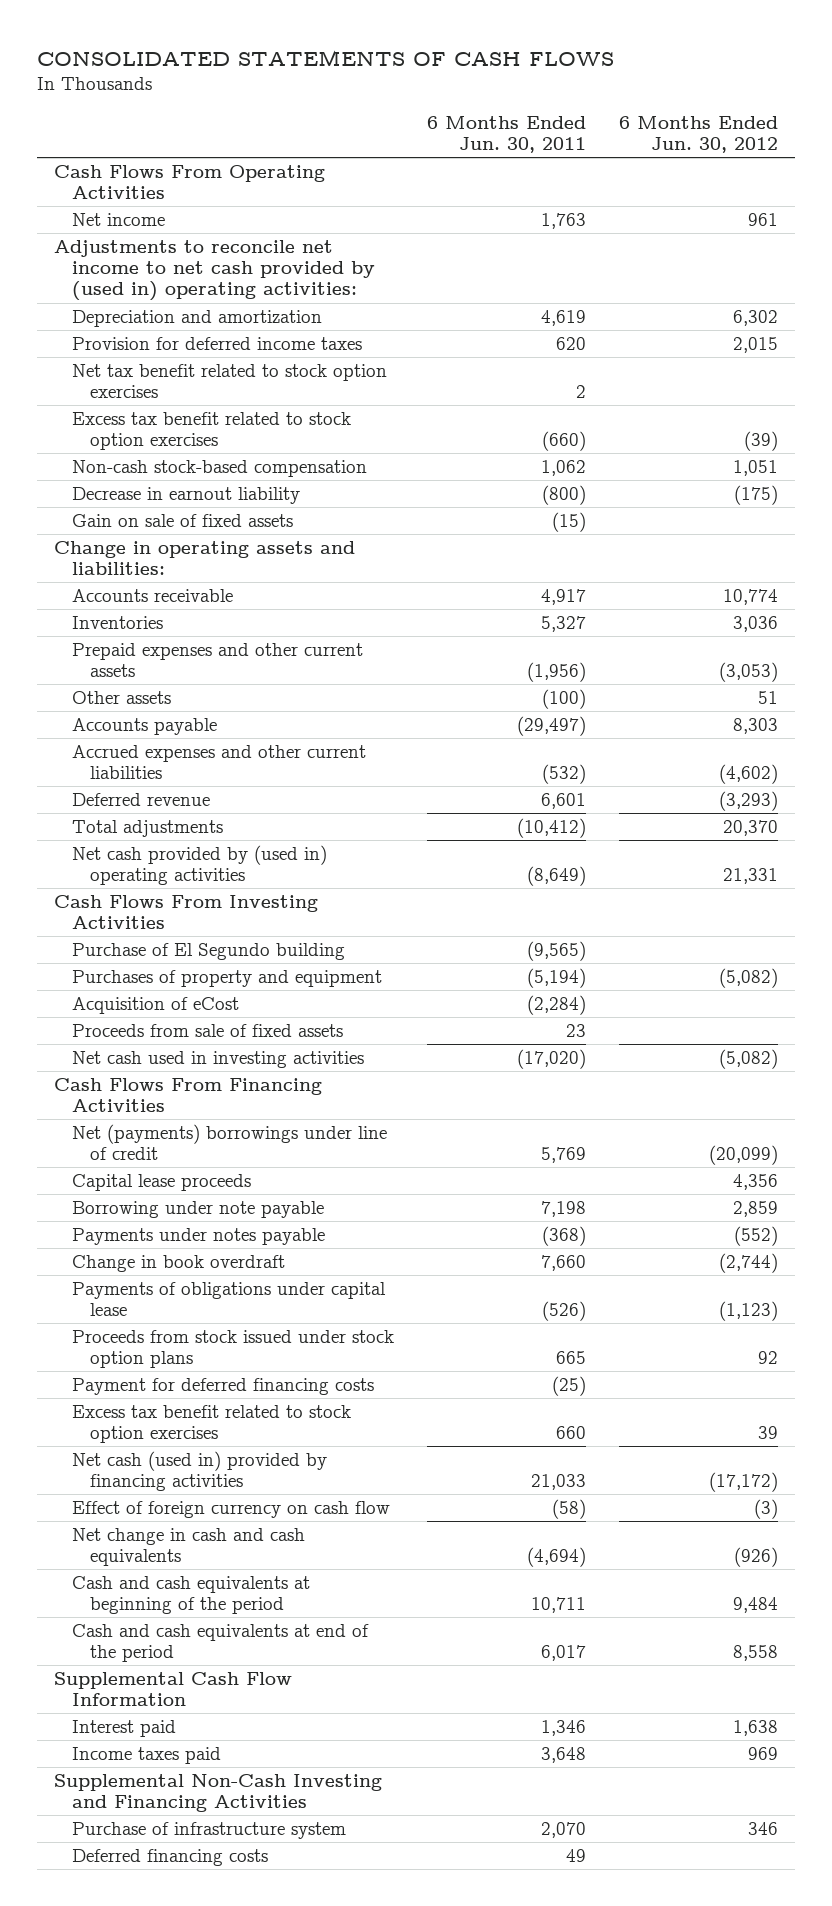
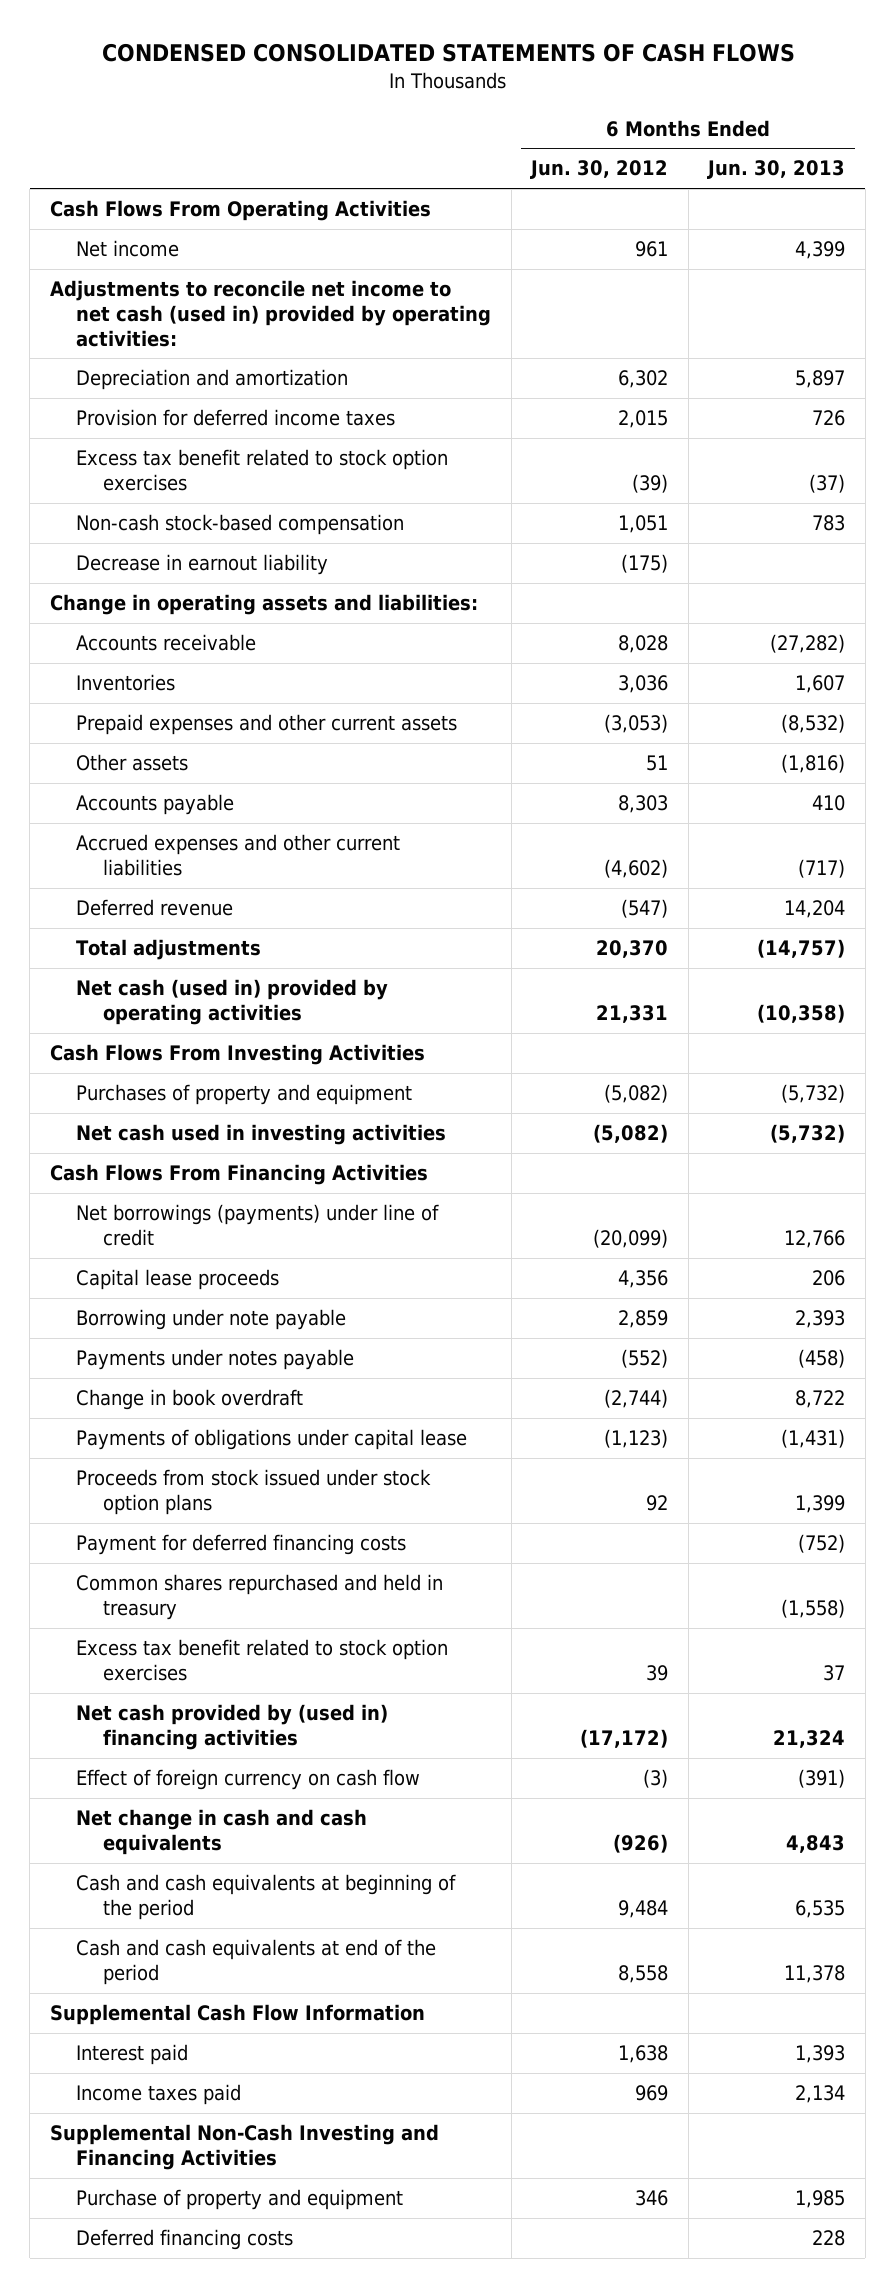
[36,49,614,66] CONSOLIDATED STATEMENTS OF CASH FLOWS -> [101,43,795,63] CONDENSED CONSOLIDATED STATEMENTS OF CASH FLOWS
[427,115,587,153] 6 Months Ended Jun. 30, 2011 -> none
none -> [707,160,846,180] Jun. 30, 2013
[53,239,375,302] Adjustments to reconcile net income to net cash provided by (used in) operating activities: -> [49,280,492,347] Adjustments to reconcile net income to net cash (used in) provided by operating activities:
[71,363,387,399] Net tax benefit related to stock option exercises -> none
[71,513,293,527] Gain on sale of fixed assets -> none
[723,588,779,605] 10,774 -> [618,635,669,654] 8,028
[719,790,779,811] (3,293) -> [621,899,669,919] (547)
[71,844,327,886] Net cash provided by (used in) operating activities -> [76,979,389,1026] Net cash (used in) provided by operating activities
[71,942,345,960] Purchase of El Segundo building -> none
[71,996,239,1014] Acquisition of eCost -> none
[71,1023,343,1037] Proceeds from sale of fixed assets -> none
[71,1123,387,1161] Net (payments) borrowings under line of credit -> [76,1204,440,1247] Net borrowings (payments) under line of credit
none -> [76,1574,444,1621] Common shares repurchased and held in treasury
[71,1450,327,1492] Net cash (used in) provided by financing activities -> [76,1704,389,1751] Net cash provided by (used in) financing activities
[71,1821,346,1839] Purchase of infrastructure system -> [76,2189,404,2211] Purchase of property and equipment

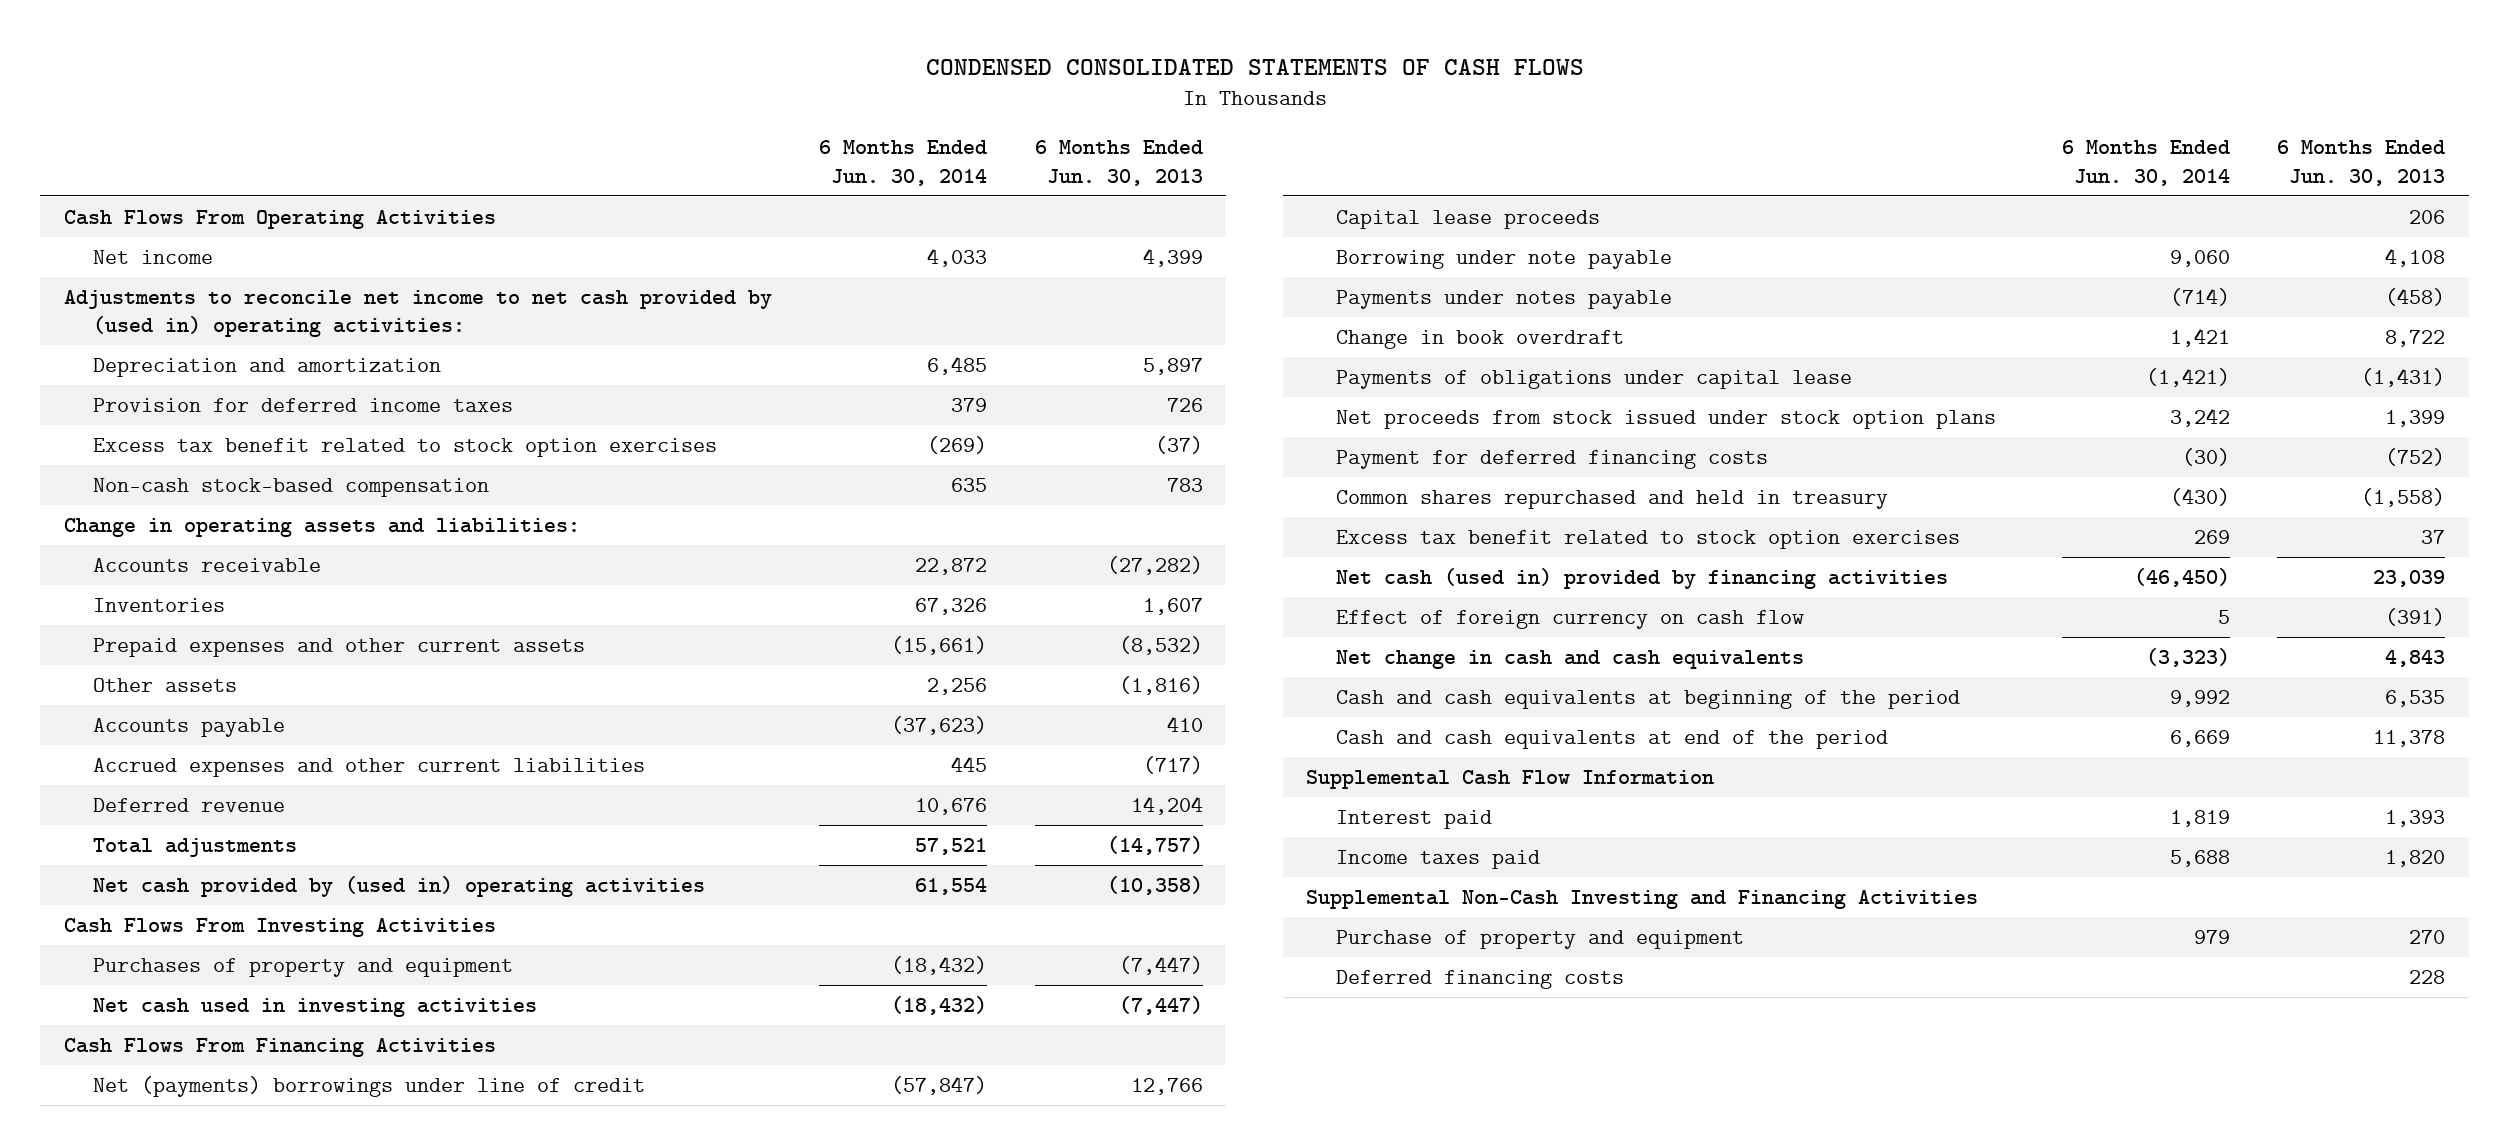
[530,160,669,180] Jun. 30, 2012 -> none
none -> [819,140,988,186] 6 Months Ended Jun. 30, 2014
[49,280,492,347] Adjustments to reconcile net income to net cash (used in) provided by operating activities: -> [63,289,772,338] Adjustments to reconcile net income to net cash provided by (used in) operating activities:
[76,554,329,576] Decrease in earnout liability -> none
[76,979,389,1026] Net cash (used in) provided by operating activities -> [93,875,706,897] Net cash provided by (used in) operating activities
[781,1084,846,1104] (5,732) -> [1118,955,1203,975] (7,447)
[770,1124,846,1144] (5,732) -> [1118,995,1203,1015] (7,447)
[76,1204,440,1247] Net borrowings (payments) under line of credit -> [93,1075,646,1097] Net (payments) borrowings under line of credit
[795,1310,846,1329] 2,393 -> [2385,247,2446,267] 4,108
[76,1469,432,1516] Proceeds from stock issued under stock option plans -> [1336,409,1997,429] Net proceeds from stock issued under stock option plans
[76,1704,389,1751] Net cash provided by (used in) financing activities -> [1336,567,1949,589] Net cash (used in) provided by financing activities
[773,1730,846,1749] 21,324 -> [2373,569,2446,587] 23,039
[795,2085,846,2104] 2,134 -> [2385,849,2446,867] 1,820
[795,2190,846,2209] 1,985 -> [2409,929,2446,944] 270

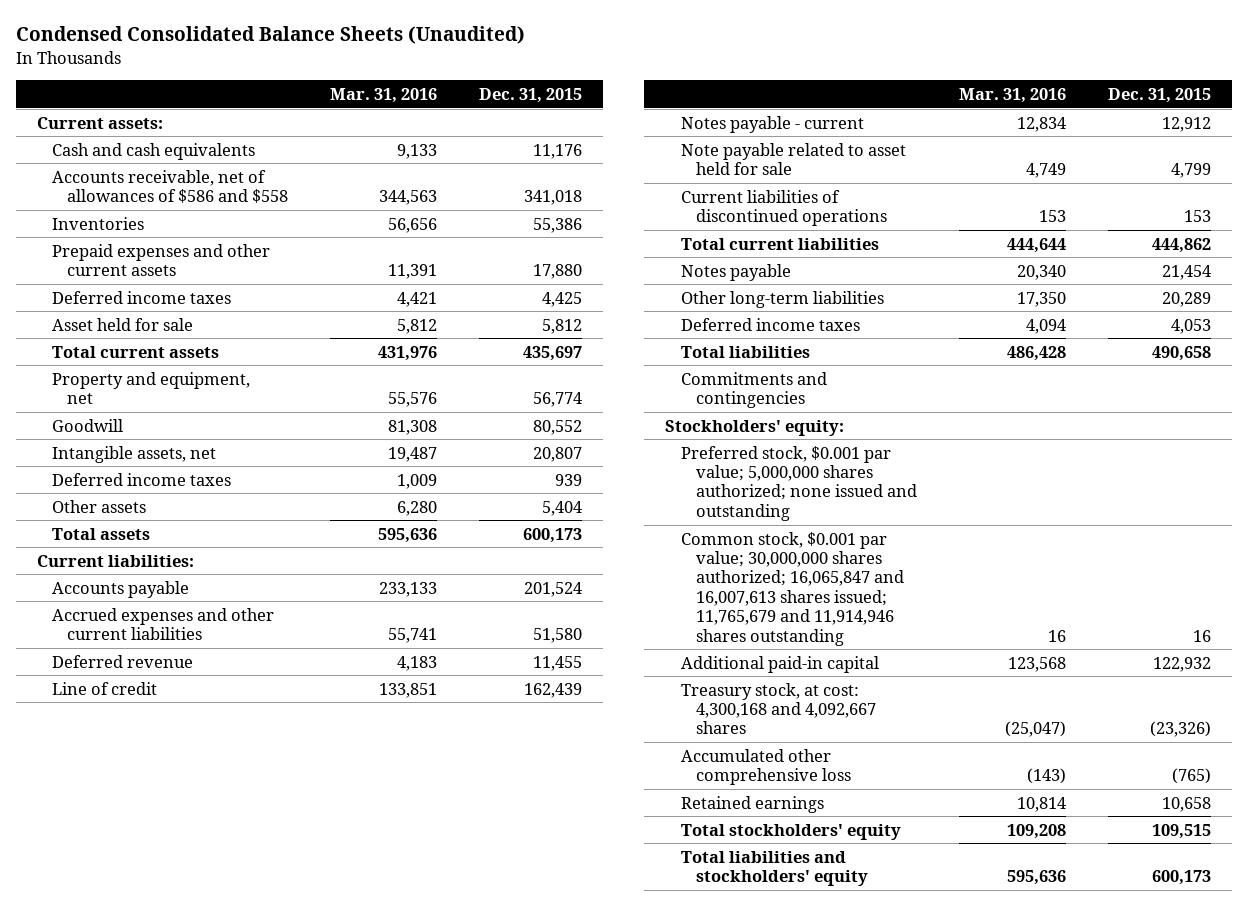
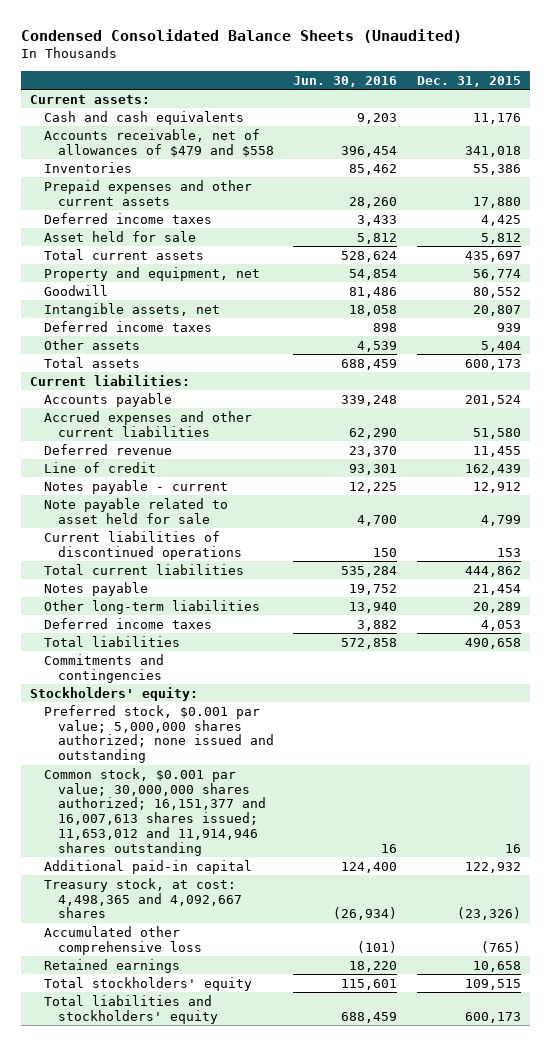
[330,88,438,104] Mar. 31, 2016 -> none
none -> [293,75,398,87] Jun. 30, 2016
[51,169,289,204] Accounts receivable, net of allowances of $586 and $558 -> [44,128,275,157] Accounts receivable, net of allowances of $479 and $558
[680,531,904,646] Common stock, $0.001 par value; 30,000,000 shares authorized; 16,065,847 and 16,007,613 shares issued; 11,765,679 and 11,914,946 shares outstanding -> [44,767,267,856] Common stock, $0.001 par value; 30,000,000 shares authorized; 16,151,377 and 16,007,613 shares issued; 11,653,012 and 11,914,946 shares outstanding
[680,682,876,735] Treasury stock, at cost: 4,300,168 and 4,092,667 shares -> [44,877,243,919] Treasury stock, at cost: 4,498,365 and 4,092,667 shares

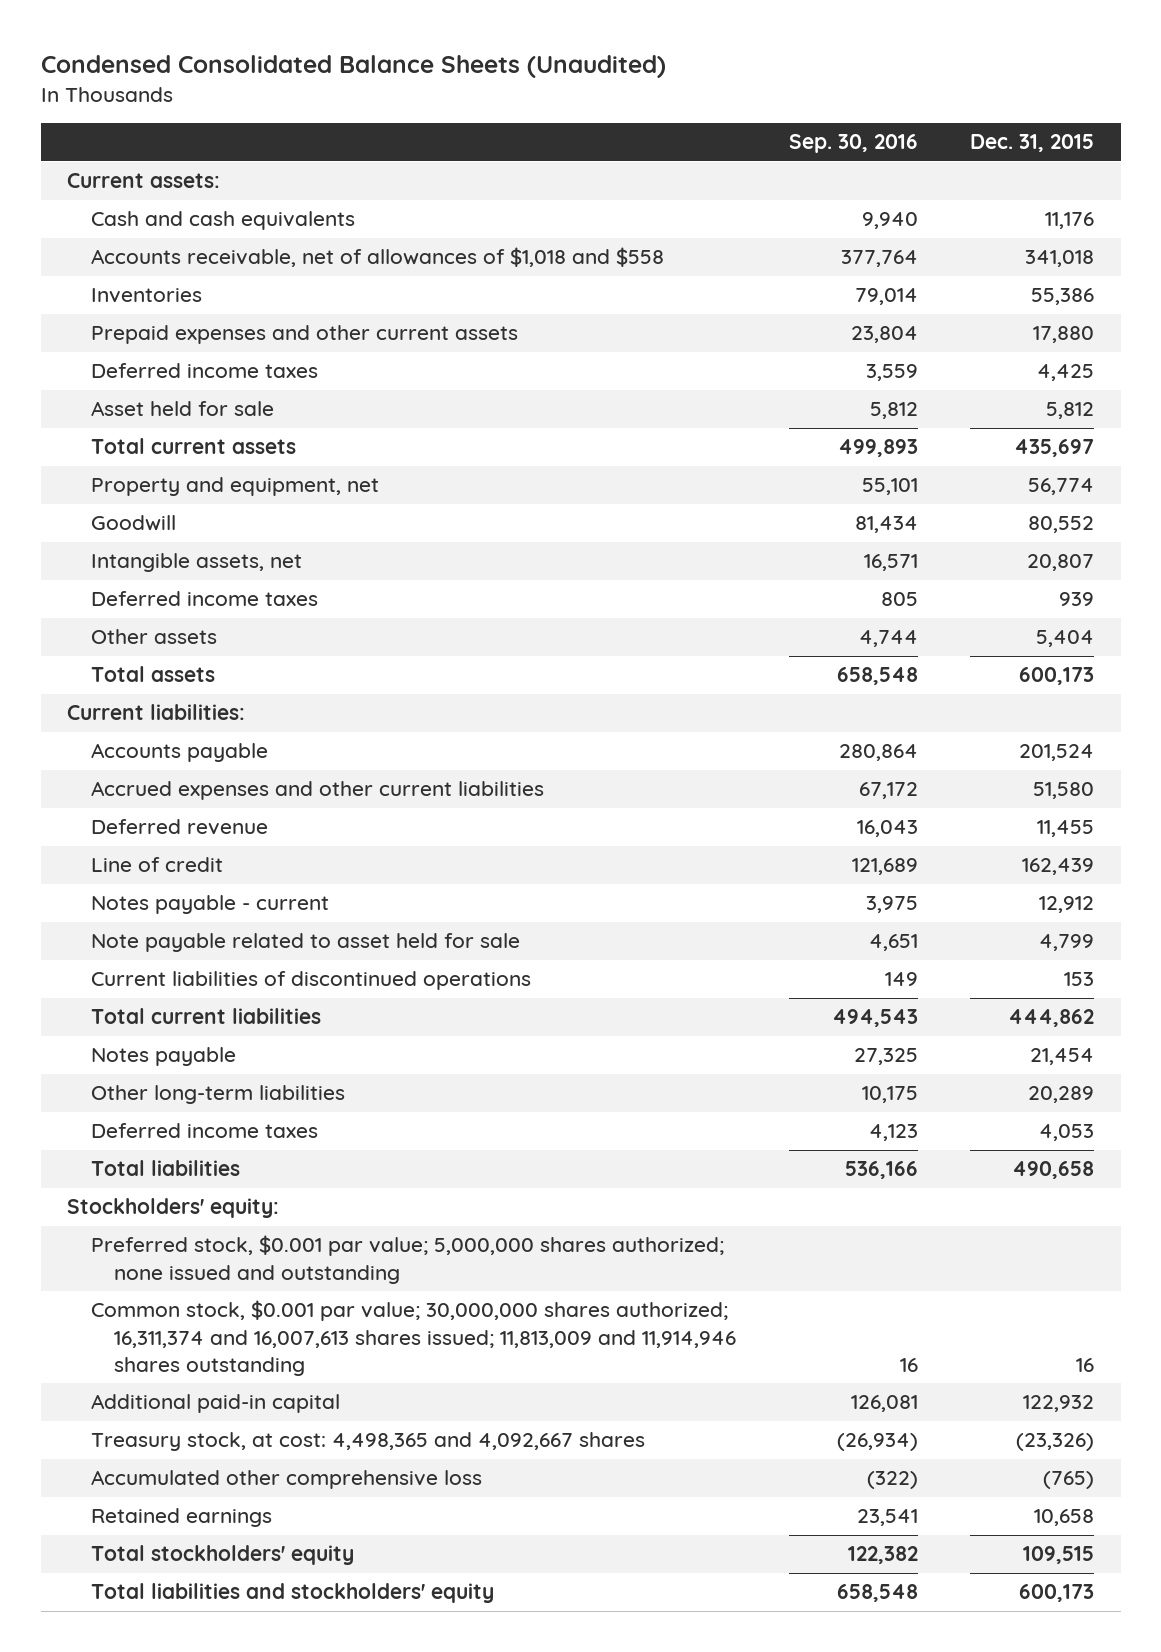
[293,75,398,87] Jun. 30, 2016 -> none
none -> [788,134,918,154] Sep. 30, 2016
[44,128,275,157] Accounts receivable, net of allowances of $479 and $558 -> [90,247,664,268] Accounts receivable, net of allowances of $1,018 and $558
[44,653,165,683] Commitments and contingencies -> none
[44,767,267,856] Common stock, $0.001 par value; 30,000,000 shares authorized; 16,151,377 and 16,007,613 shares issued; 11,653,012 and 11,914,946 shares outstanding -> [90,1300,737,1377] Common stock, $0.001 par value; 30,000,000 shares authorized; 16,311,374 and 16,007,613 shares issued; 11,813,009 and 11,914,946 shares outstanding

